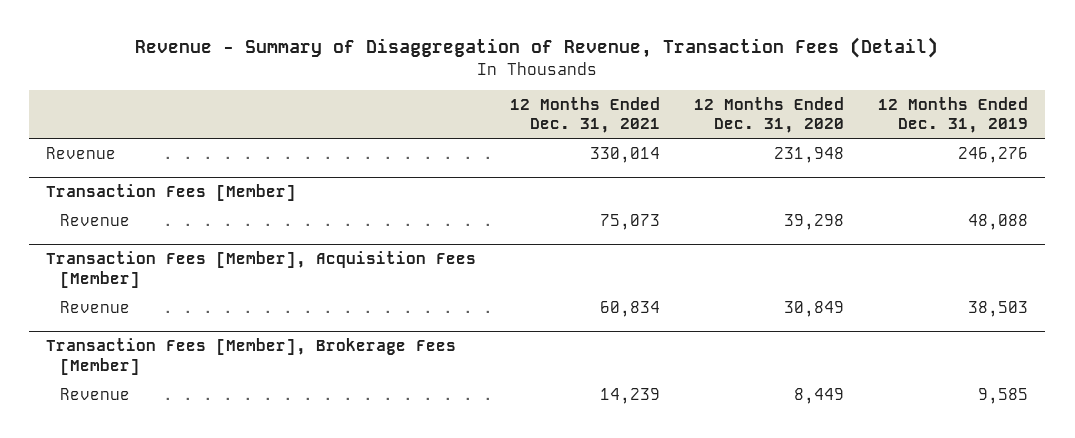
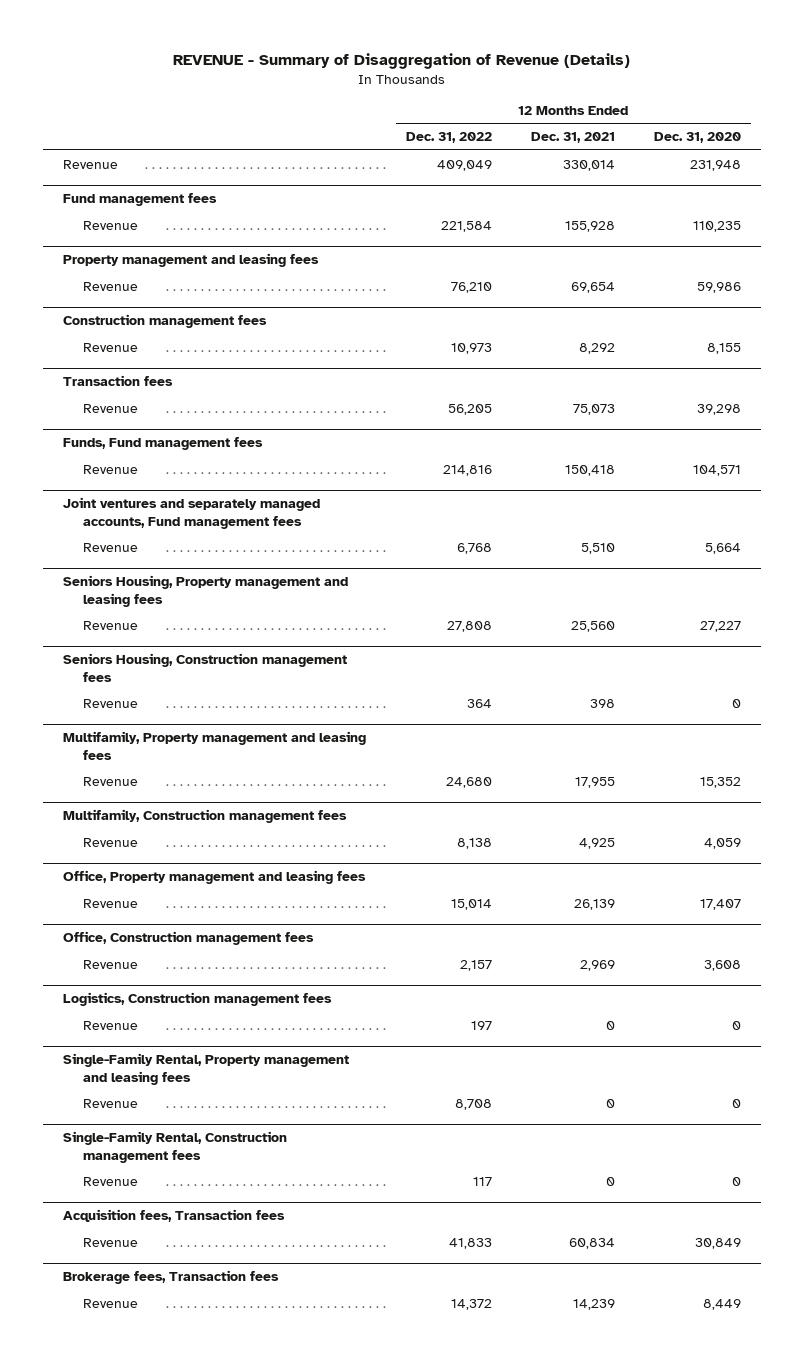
[135,37,939,59] Revenue - Summary of Disaggregation of Revenue, Transaction Fees (Detail) -> [173,53,631,70] REVENUE - Summary of Disaggregation of Revenue (Details)
[878,96,1029,134] 12 Months Ended Dec. 31, 2019 -> none
none -> [405,132,492,144] Dec. 31, 2022
none -> [63,193,218,207] Fund management fees
none -> [82,220,138,230] Revenue
none -> [63,253,320,268] Property management and leasing fees
none -> [82,281,138,291] Revenue
none -> [63,314,268,329] Construction management fees
none -> [82,342,138,352] Revenue
[46,184,297,202] Transaction Fees [Member] -> [63,375,174,387] Transaction fees
none -> [63,437,264,451] Funds, Fund management fees
none -> [82,464,138,474] Revenue
none -> [63,497,321,529] Joint ventures and separately managed accounts, Fund management fees
none -> [82,542,138,552] Revenue
none -> [63,575,349,607] Seniors Housing, Property management and leasing fees
none -> [82,620,138,630] Revenue
none -> [63,653,348,682] Seniors Housing, Construction management fees
none -> [82,698,138,708] Revenue
none -> [63,731,367,760] Multifamily, Property management and leasing fees
none -> [82,776,138,786] Revenue
none -> [63,809,348,824] Multifamily, Construction management fees
none -> [82,837,138,847] Revenue
none -> [63,870,367,885] Office, Property management and leasing fees
none -> [82,898,138,908] Revenue
none -> [63,931,315,946] Office, Construction management fees
none -> [82,959,138,969] Revenue
none -> [63,992,333,1007] Logistics, Construction management fees
none -> [82,1020,138,1030] Revenue
none -> [63,1053,350,1085] Single-Family Rental, Property management and leasing fees
none -> [82,1098,138,1108] Revenue
none -> [63,1131,288,1163] Single-Family Rental, Construction management fees
none -> [82,1176,138,1186] Revenue
[46,251,477,288] Transaction Fees [Member], Acquisition Fees [Member] -> [63,1209,286,1223] Acquisition fees, Transaction fees
[46,338,457,375] Transaction Fees [Member], Brokerage Fees [Member] -> [63,1270,280,1285] Brokerage fees, Transaction fees

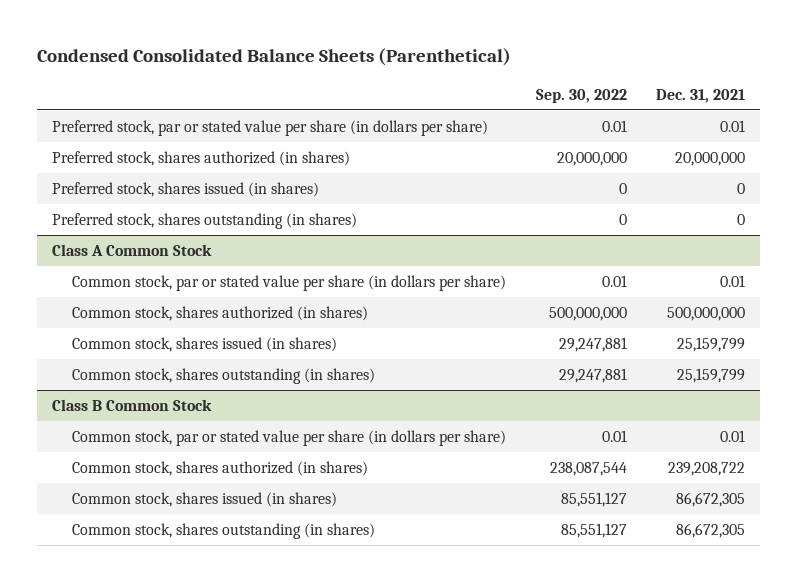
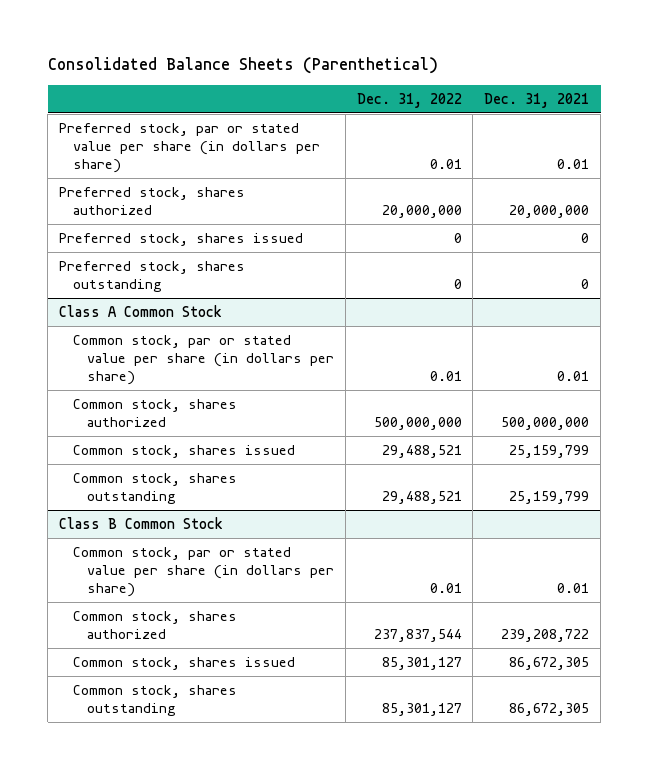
[37,48,512,67] Condensed Consolidated Balance Sheets (Parenthetical) -> [47,57,438,75] Consolidated Balance Sheets (Parenthetical)
[535,88,627,103] Sep. 30, 2022 -> none
none -> [356,92,462,108] Dec. 31, 2022
[52,151,351,167] Preferred stock, shares authorized (in shares) -> [59,186,246,216] Preferred stock, shares authorized
[52,182,320,198] Preferred stock, shares issued (in shares) -> [59,232,304,246] Preferred stock, shares issued
[52,213,358,230] Preferred stock, shares outstanding (in shares) -> [59,260,246,293] Preferred stock, shares outstanding
[71,306,368,322] Common stock, shares authorized (in shares) -> [73,398,238,428] Common stock, shares authorized
[71,337,337,353] Common stock, shares issued (in shares) -> [73,444,296,458] Common stock, shares issued
[71,368,375,385] Common stock, shares outstanding (in shares) -> [73,472,238,505] Common stock, shares outstanding
[71,461,368,477] Common stock, shares authorized (in shares) -> [73,610,238,640] Common stock, shares authorized
[71,492,337,508] Common stock, shares issued (in shares) -> [73,656,296,670] Common stock, shares issued
[71,523,375,540] Common stock, shares outstanding (in shares) -> [73,684,238,717] Common stock, shares outstanding

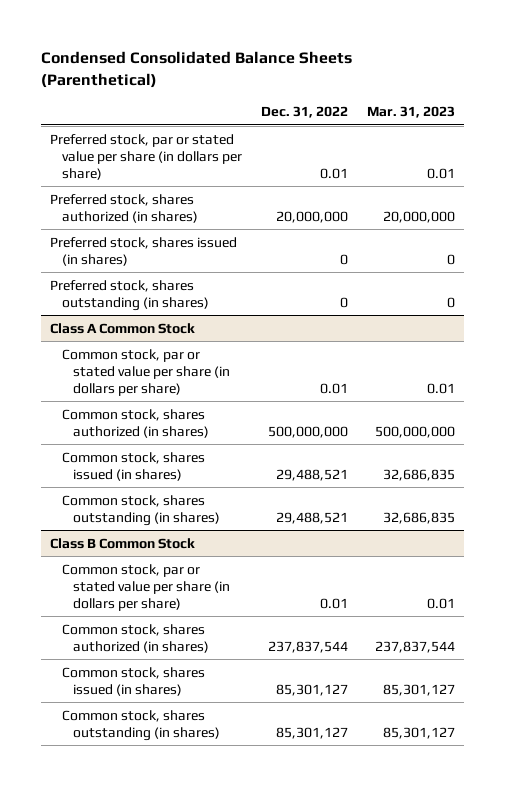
[47,57,438,75] Consolidated Balance Sheets (Parenthetical) -> [40,50,352,88] Condensed Consolidated Balance Sheets (Parenthetical)
[484,92,590,108] Dec. 31, 2021 -> none
none -> [366,106,455,119] Mar. 31, 2023
[59,186,246,216] Preferred stock, shares authorized -> [50,193,198,223] Preferred stock, shares authorized (in shares)
[59,232,304,246] Preferred stock, shares issued -> [50,236,238,266] Preferred stock, shares issued (in shares)
[59,260,246,293] Preferred stock, shares outstanding -> [50,279,209,311] Preferred stock, shares outstanding (in shares)
[73,398,238,428] Common stock, shares authorized -> [61,408,209,438] Common stock, shares authorized (in shares)
[73,444,296,458] Common stock, shares issued -> [61,451,205,481] Common stock, shares issued (in shares)
[73,472,238,505] Common stock, shares outstanding -> [61,494,220,526] Common stock, shares outstanding (in shares)
[73,610,238,640] Common stock, shares authorized -> [61,623,209,653] Common stock, shares authorized (in shares)
[73,656,296,670] Common stock, shares issued -> [61,666,205,696] Common stock, shares issued (in shares)
[73,684,238,717] Common stock, shares outstanding -> [61,709,220,741] Common stock, shares outstanding (in shares)

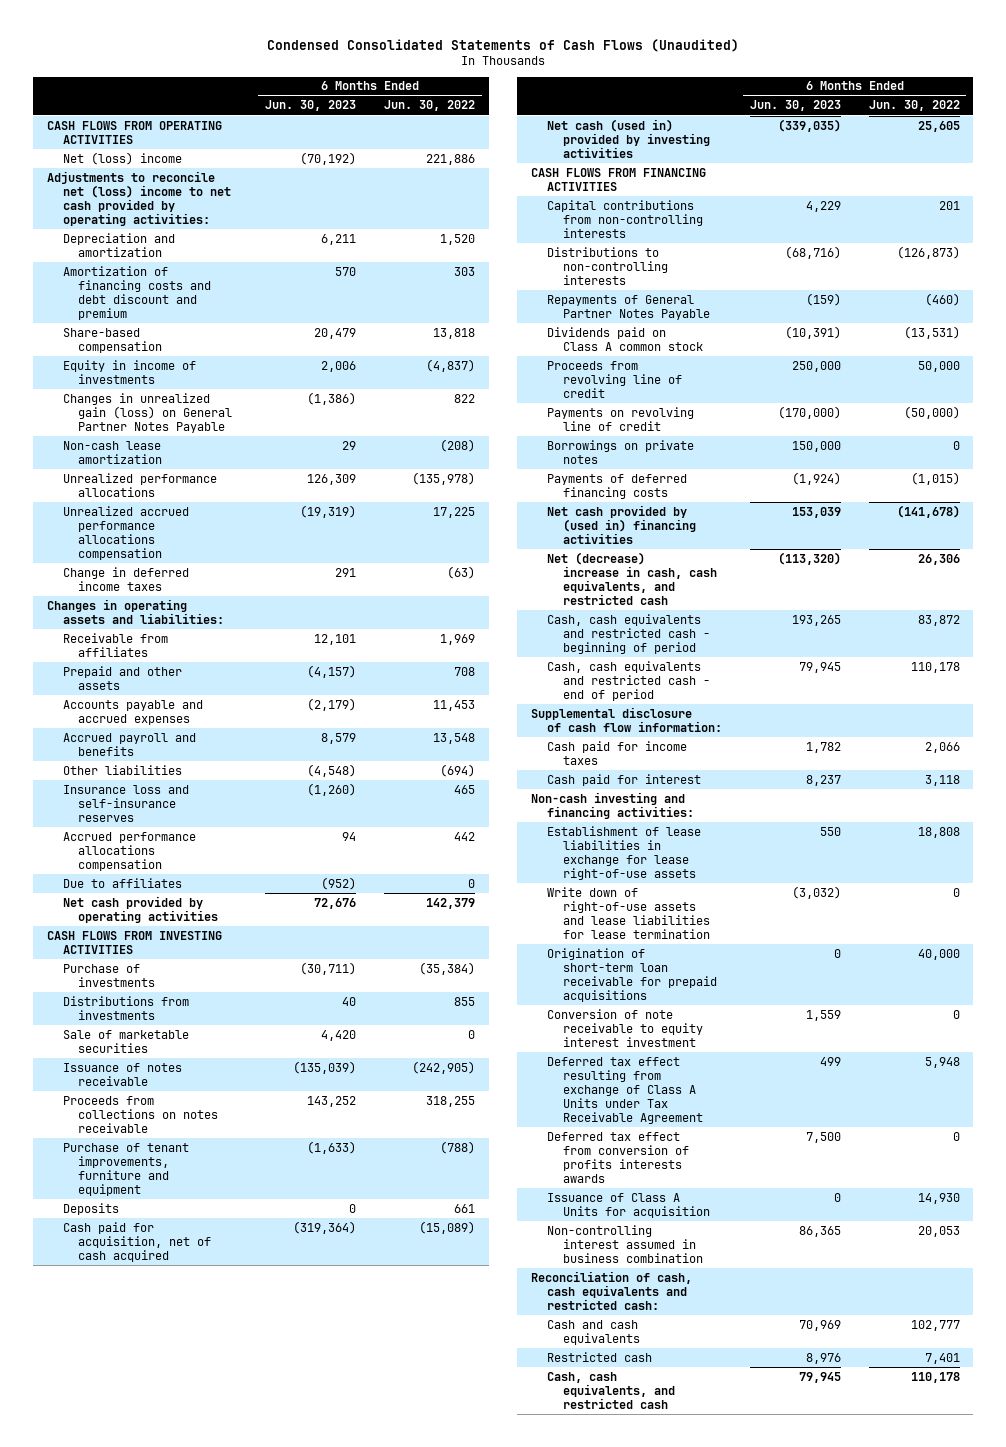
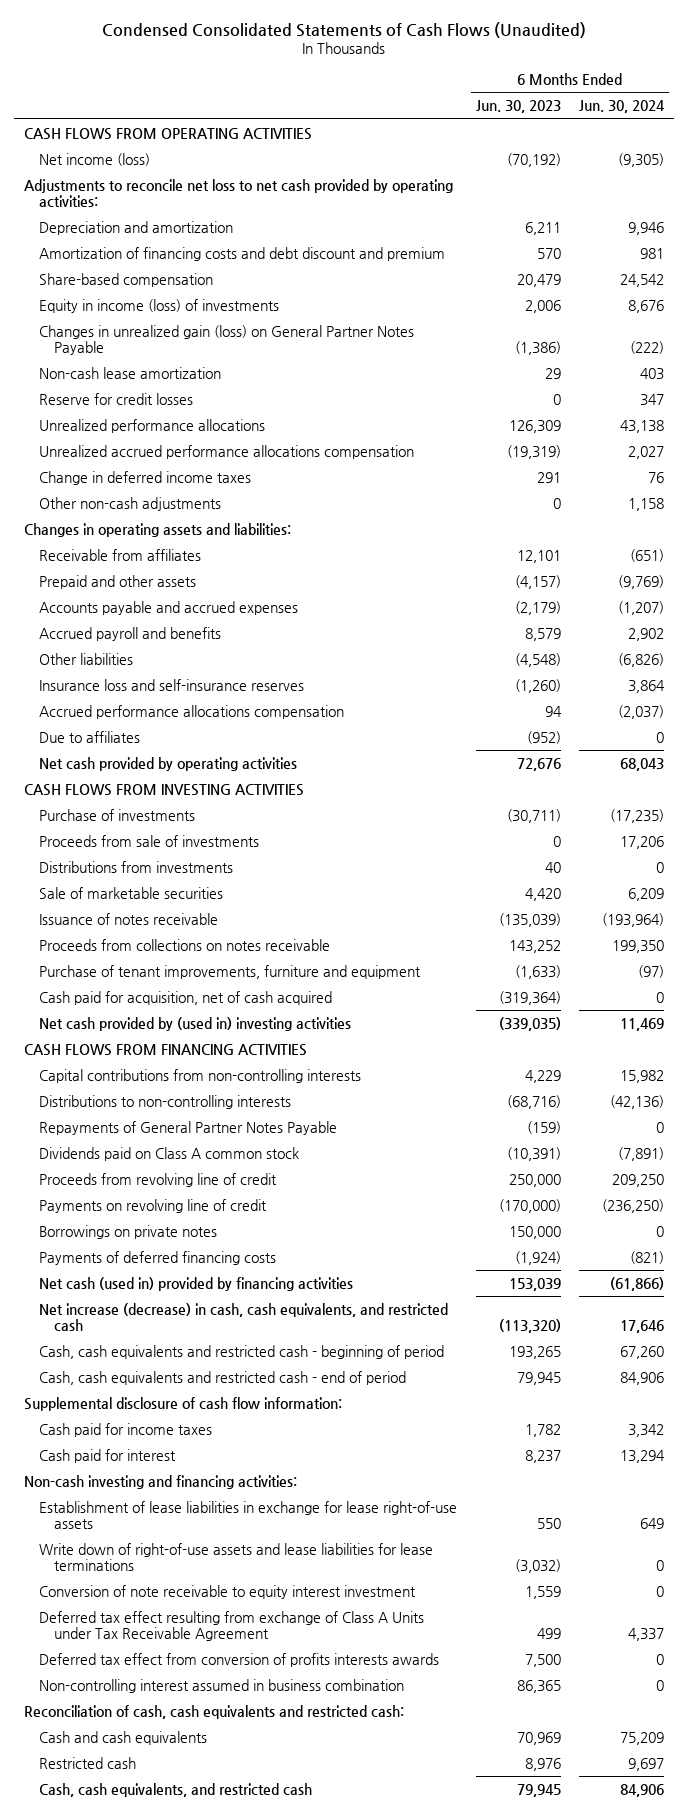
[384,100,476,112] Jun. 30, 2022 -> none
none -> [579,100,666,114] Jun. 30, 2024
[62,151,182,165] Net (loss) income -> [38,152,150,166] Net income (loss)
[46,170,231,226] Adjustments to reconcile net (loss) income to net cash provided by operating activities: -> [23,178,453,207] Adjustments to reconcile net loss to net cash provided by operating activities:
[62,359,196,384] Equity in income of investments -> [38,298,279,313] Equity in income (loss) of investments
none -> [38,392,193,405] Reserve for credit losses
none -> [38,496,221,511] Other non-cash adjustments
none -> [38,834,259,847] Proceeds from sale of investments
[62,1202,119,1215] Deposits -> none
[546,118,710,158] Net cash (used in) provided by investing activities -> [38,1016,351,1031] Net cash provided by (used in) investing activities
[546,504,696,544] Net cash provided by (used in) financing activities -> [38,1276,353,1291] Net cash (used in) provided by financing activities
[546,551,717,605] Net (decrease) increase in cash, cash equivalents, and restricted cash -> [38,1302,448,1331] Net increase (decrease) in cash, cash equivalents, and restricted cash
[546,947,717,1002] Origination of short-term loan receivable for prepaid acquisitions -> none
[546,886,710,939] Write down of right-of-use assets and lease liabilities for lease termination -> [38,1542,433,1571] Write down of right-of-use assets and lease liabilities for lease terminations
[546,1192,710,1218] Issuance of Class A Units for acquisition -> none

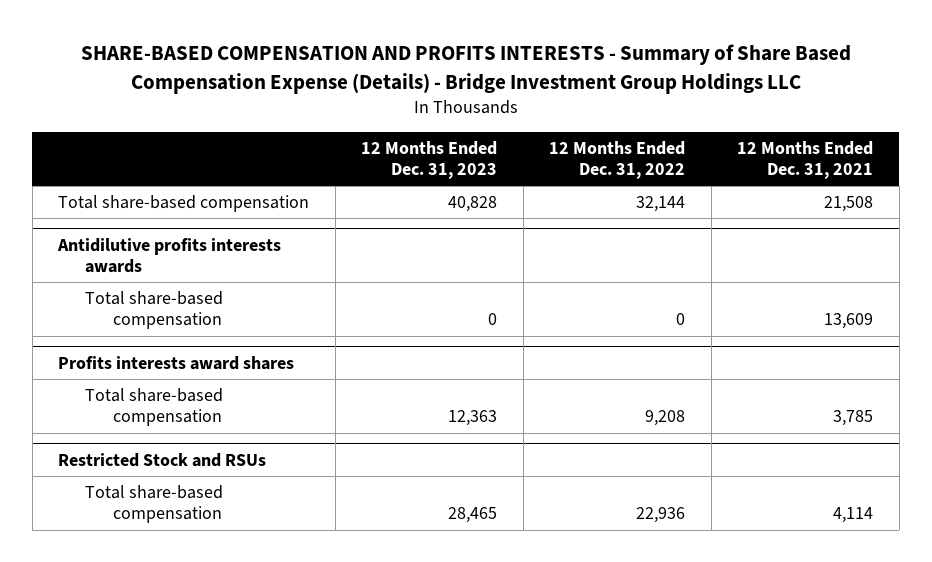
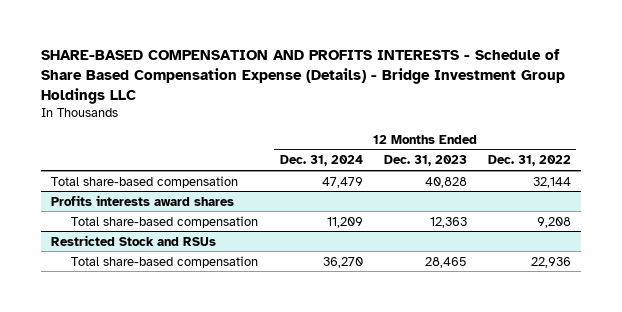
[80,44,851,94] SHARE-BASED COMPENSATION AND PROFITS INTERESTS - Summary of Share Based Compensation Expense (Details) - Bridge Investment Group Holdings LLC -> [40,49,565,104] SHARE-BASED COMPENSATION AND PROFITS INTERESTS - Schedule of Share Based Compensation Expense (Details) - Bridge Investment Group Holdings LLC
[737,140,874,179] 12 Months Ended Dec. 31, 2021 -> none
none -> [279,155,363,167] Dec. 31, 2024
[57,237,282,273] Antidilutive profits interests awards -> none
[85,291,224,330] Total share-based compensation -> none

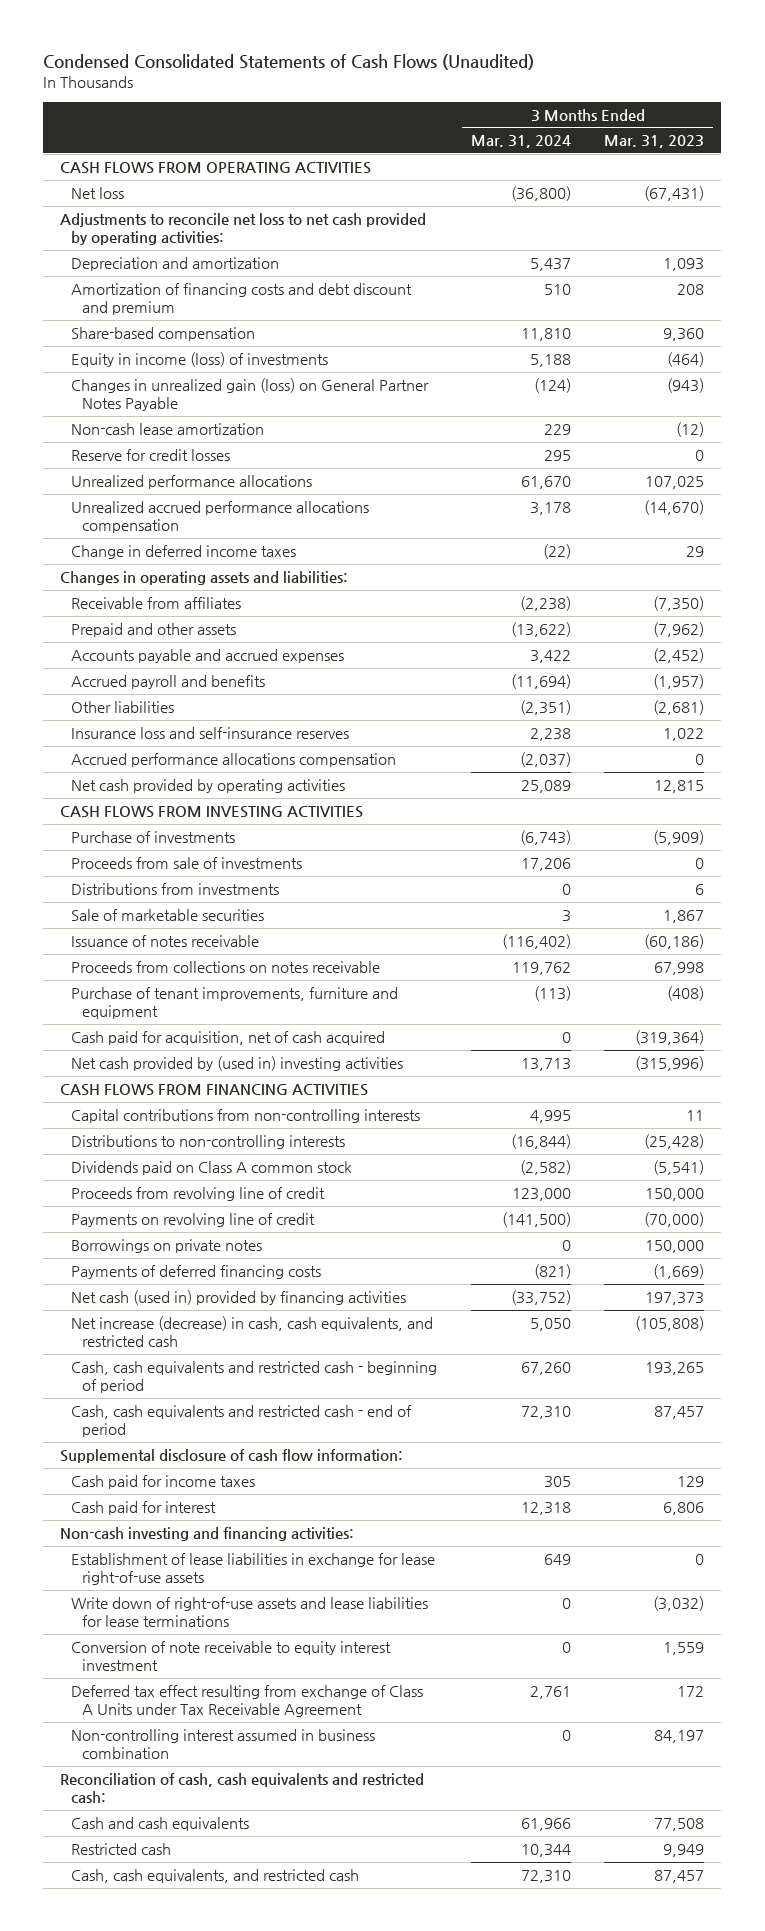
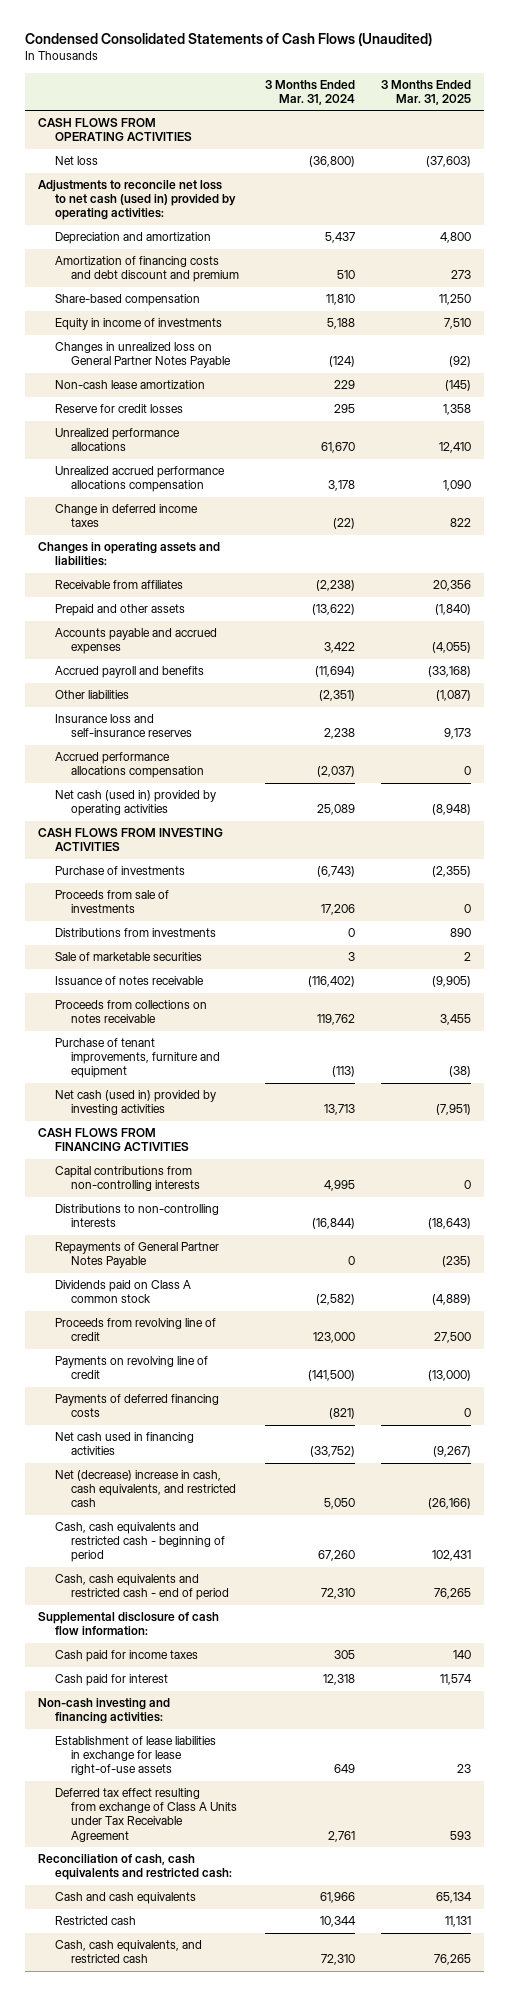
[604,135,705,149] Mar. 31, 2023 -> none
none -> [381,79,472,105] 3 Months Ended Mar. 31, 2025
[60,212,427,246] Adjustments to reconcile net loss to net cash provided by operating activities: -> [38,180,236,221] Adjustments to reconcile net loss to net cash (used in) provided by operating activities:
[71,351,329,367] Equity in income (loss) of investments -> [54,318,222,331] Equity in income of investments
[71,377,430,412] Changes in unrealized gain (loss) on General Partner Notes Payable -> [54,342,231,369] Changes in unrealized loss on General Partner Notes Payable
[71,778,346,793] Net cash provided by operating activities -> [54,790,216,817] Net cash (used in) provided by operating activities
[71,1030,386,1045] Cash paid for acquisition, net of cash acquired -> none
[71,1055,404,1071] Net cash provided by (used in) investing activities -> [54,1090,216,1116] Net cash (used in) provided by investing activities
none -> [54,1242,219,1269] Repayments of General Partner Notes Payable
[71,1238,263,1253] Borrowings on private notes -> none
[71,1289,407,1305] Net cash (used in) provided by financing activities -> [54,1432,194,1456] Net cash used in financing activities
[71,1315,434,1348] Net increase (decrease) in cash, cash equivalents, and restricted cash -> [54,1470,236,1508] Net (decrease) increase in cash, cash equivalents, and restricted cash
[71,1596,429,1628] Write down of right-of-use assets and lease liabilities for lease terminations -> none
[71,1640,392,1672] Conversion of note receivable to equity interest investment -> none
[71,1728,376,1760] Non-controlling interest assumed in business combination -> none

